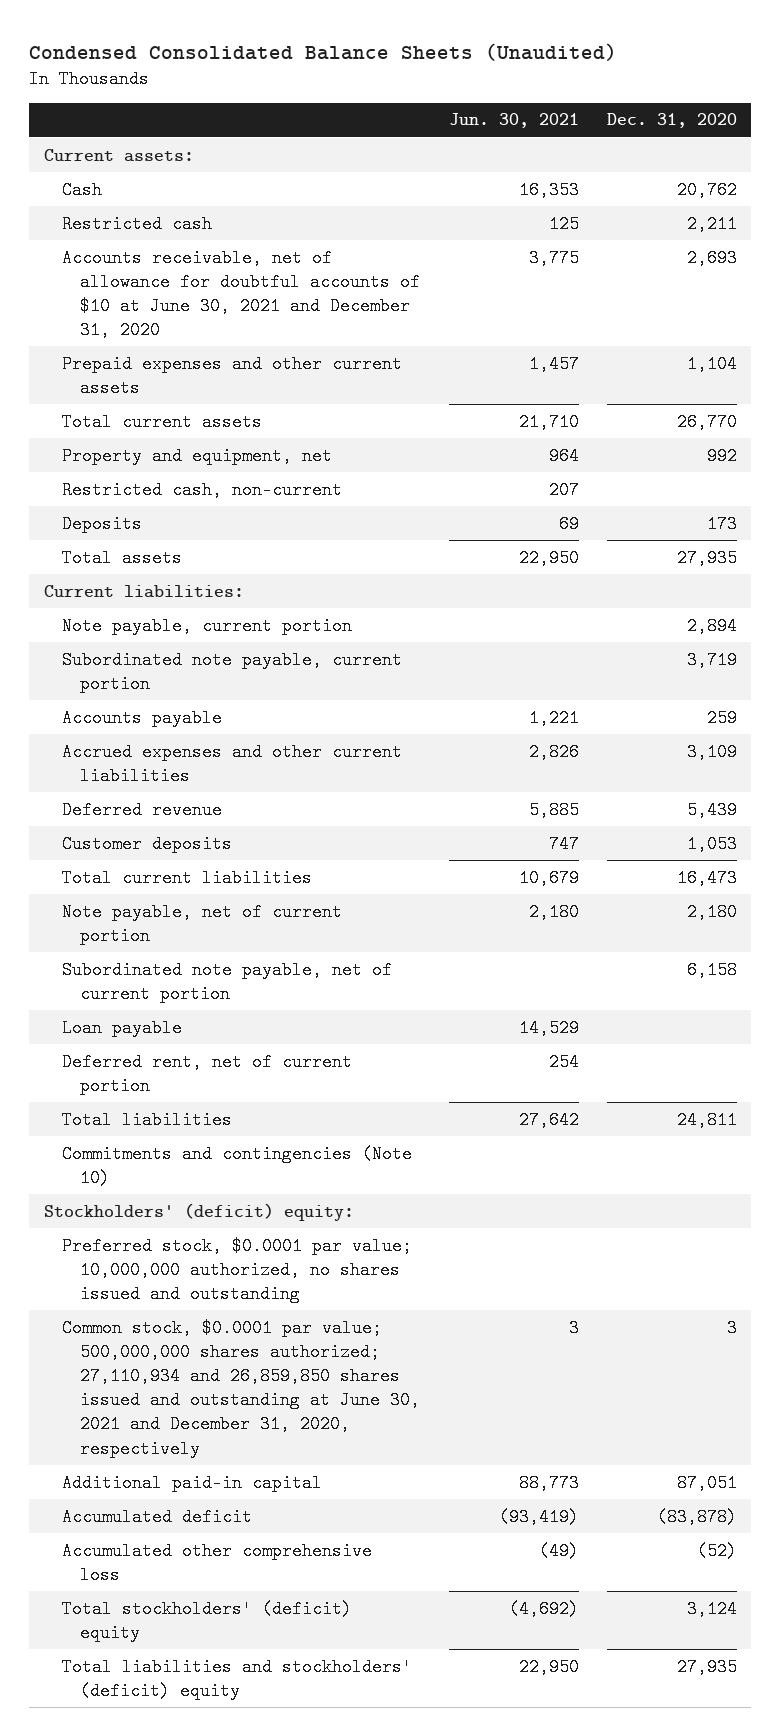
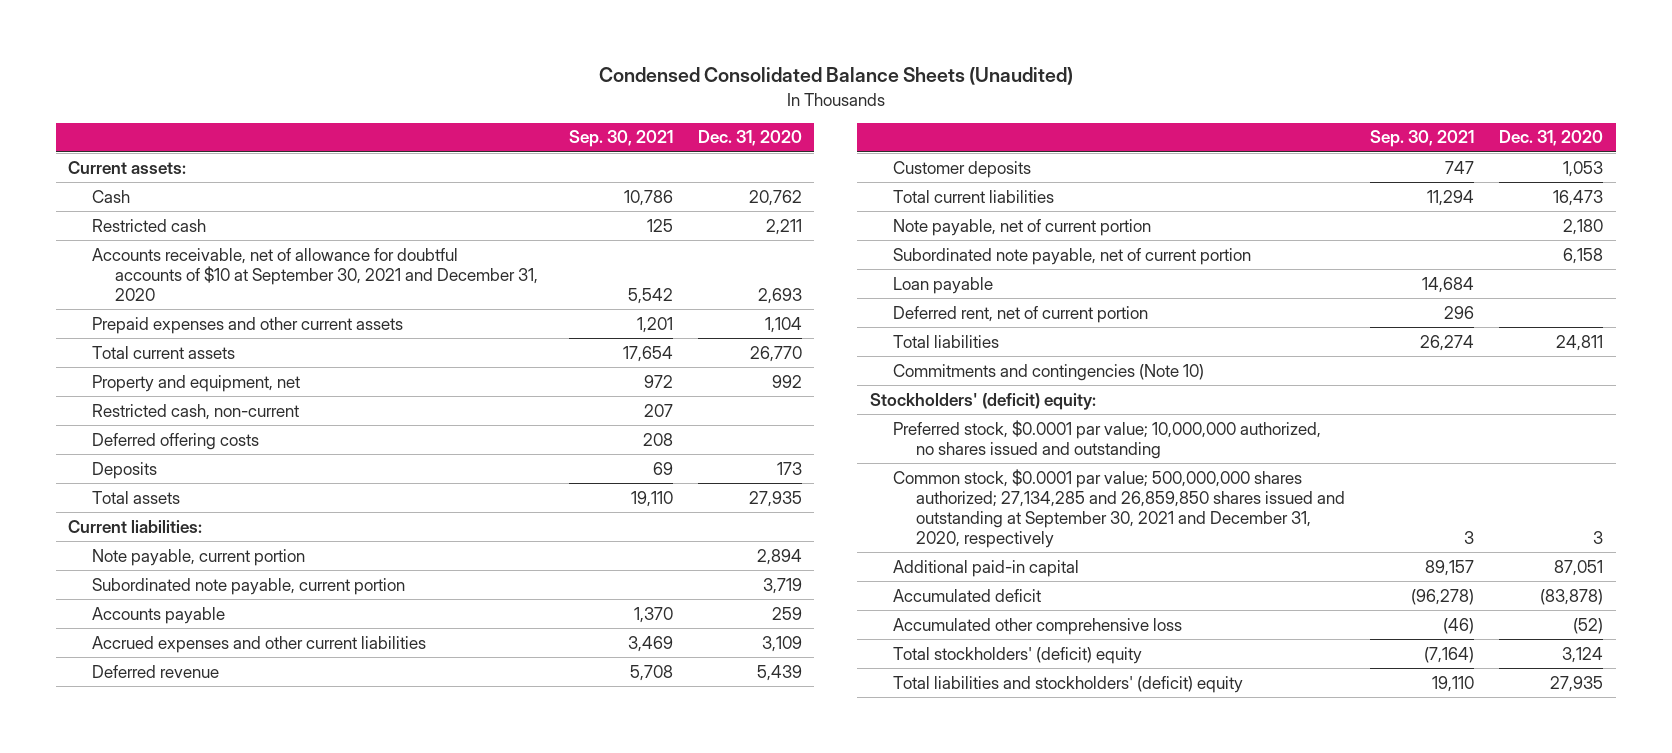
[448,113,579,129] Jun. 30, 2021 -> none
none -> [568,130,673,148] Sep. 30, 2021
[62,248,421,340] Accounts receivable, net of allowance for doubtful accounts of $10 at June 30, 2021 and December 31, 2020 -> [91,247,538,301] Accounts receivable, net of allowance for doubtful accounts of $10 at September 30, 2021 and December 31, 2020
none -> [91,432,259,450] Deferred offering costs
[62,1318,421,1458] Common stock, $0.0001 par value; 500,000,000 shares authorized; 27,110,934 and 26,859,850 shares issued and outstanding at June 30, 2021 and December 31, 2020, respectively -> [893,468,1346,549] Common stock, $0.0001 par value; 500,000,000 shares authorized; 27,134,285 and 26,859,850 shares issued and outstanding at September 30, 2021 and December 31, 2020, respectively

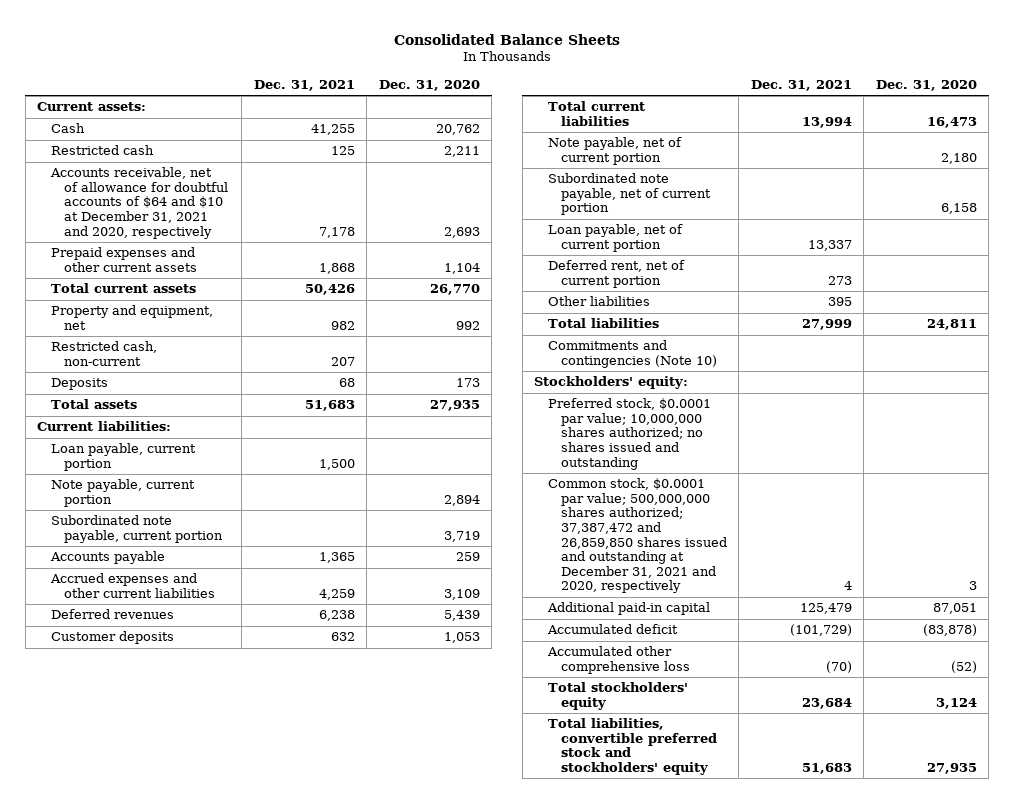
[598,67,1073,86] Condensed Consolidated Balance Sheets (Unaudited) -> [394,33,621,45] Consolidated Balance Sheets
[568,130,673,148] Sep. 30, 2021 -> none
none -> [253,79,355,91] Dec. 31, 2021
[91,247,538,301] Accounts receivable, net of allowance for doubtful accounts of $10 at September 30, 2021 and December 31, 2020 -> [49,167,228,239] Accounts receivable, net of allowance for doubtful accounts of $64 and $10 at December 31, 2021 and 2020, respectively
[91,432,259,450] Deferred offering costs -> none
none -> [50,443,196,471] Loan payable, current portion
[91,664,219,678] Deferred revenue -> [50,609,174,620] Deferred revenues
[893,276,994,294] Loan payable -> [547,224,683,252] Loan payable, net of current portion
none -> [547,296,650,307] Other liabilities
[869,392,1096,410] Stockholders' (deficit) equity: -> [534,376,689,390] Stockholders' equity:
[893,419,1322,459] Preferred stock, $0.0001 par value; 10,000,000 authorized, no shares issued and outstanding -> [547,398,711,470] Preferred stock, $0.0001 par value; 10,000,000 shares authorized; no shares issued and outstanding
[893,468,1346,549] Common stock, $0.0001 par value; 500,000,000 shares authorized; 27,134,285 and 26,859,850 shares issued and outstanding at September 30, 2021 and December 31, 2020, respectively -> [547,478,727,594] Common stock, $0.0001 par value; 500,000,000 shares authorized; 37,387,472 and 26,859,850 shares issued and outstanding at December 31, 2021 and 2020, respectively
[893,646,1143,664] Total stockholders' (deficit) equity -> [547,682,688,710] Total stockholders' equity
[893,675,1244,693] Total liabilities and stockholders' (deficit) equity -> [547,718,717,776] Total liabilities, convertible preferred stock and stockholders' equity

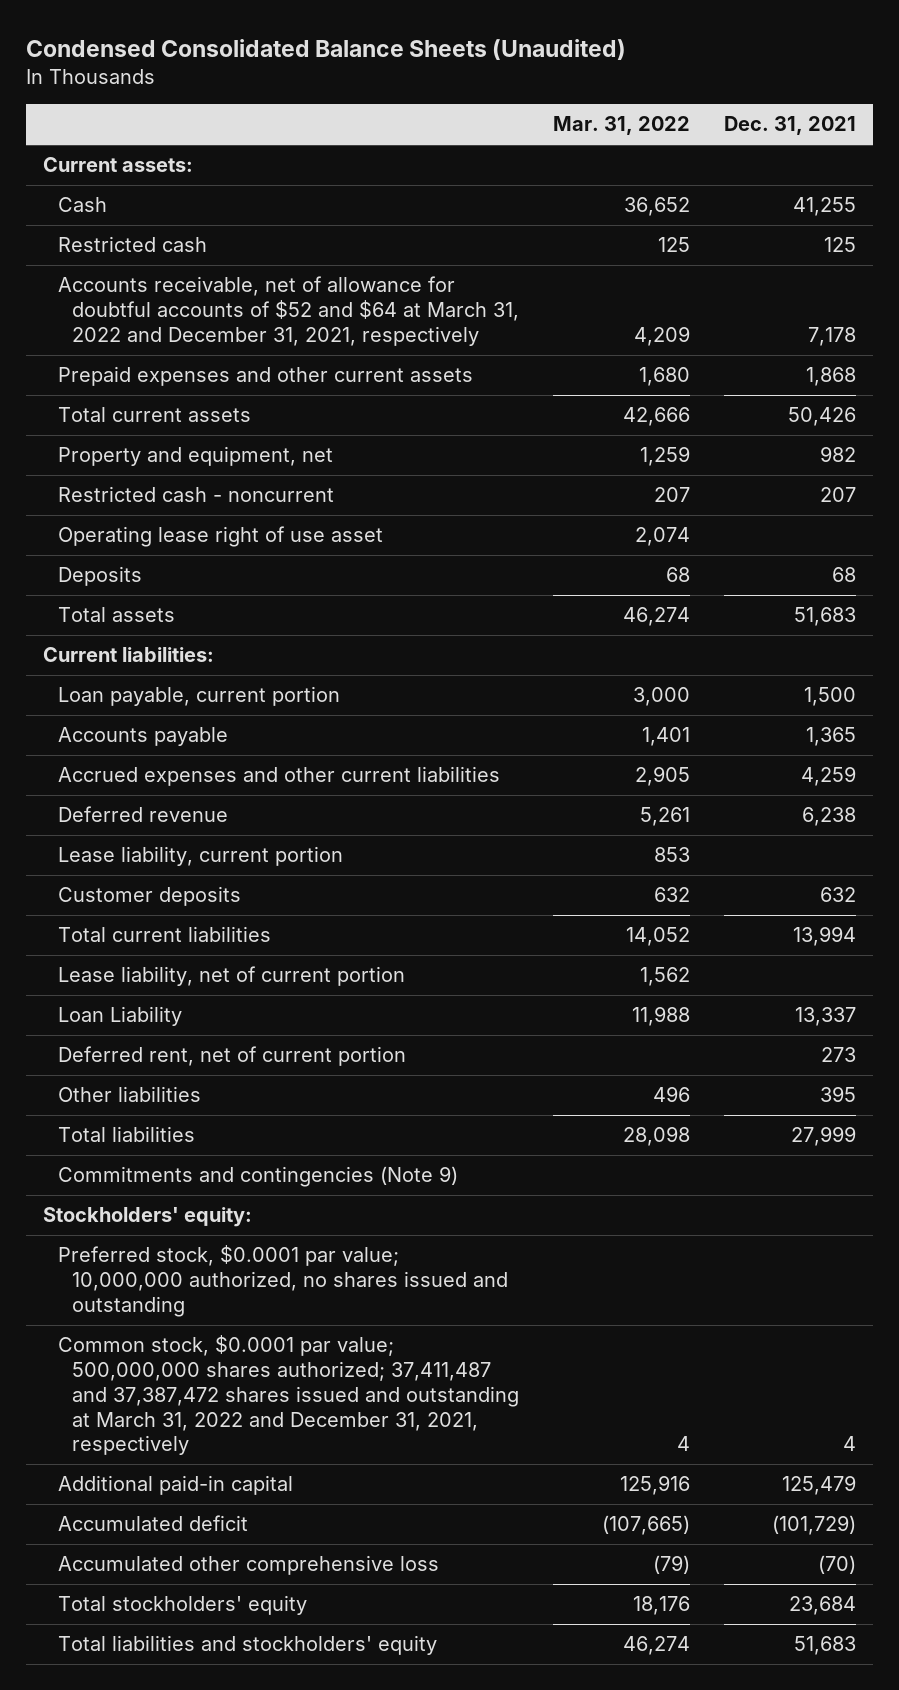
[394,33,621,45] Consolidated Balance Sheets -> [26,39,627,61] Condensed Consolidated Balance Sheets (Unaudited)
[378,79,480,91] Dec. 31, 2020 -> none
none -> [553,116,691,136] Mar. 31, 2022
[49,167,228,239] Accounts receivable, net of allowance for doubtful accounts of $64 and $10 at December 31, 2021 and 2020, respectively -> [57,276,520,346] Accounts receivable, net of allowance for doubtful accounts of $52 and $64 at March 31, 2022 and December 31, 2021, respectively
[50,341,157,366] Restricted cash, non-current -> [57,486,334,503] Restricted cash - noncurrent
none -> [57,526,383,548] Operating lease right of use asset
[50,479,195,507] Note payable, current portion -> none
[50,515,223,543] Subordinated note payable, current portion -> none
[50,609,174,620] Deferred revenues -> [57,806,228,823] Deferred revenue
none -> [57,846,343,867] Lease liability, current portion
[547,137,682,165] Note payable, net of current portion -> none
[547,173,711,216] Subordinated note payable, net of current portion -> [57,966,405,987] Lease liability, net of current portion
[547,224,683,252] Loan payable, net of current portion -> [57,1006,182,1027] Loan Liability
[547,340,717,368] Commitments and contingencies (Note 10) -> [57,1166,458,1188] Commitments and contingencies (Note 9)
[547,398,711,470] Preferred stock, $0.0001 par value; 10,000,000 shares authorized; no shares issued and outstanding -> [57,1245,509,1317] Preferred stock, $0.0001 par value; 10,000,000 authorized, no shares issued and outstanding
[547,478,727,594] Common stock, $0.0001 par value; 500,000,000 shares authorized; 37,387,472 and 26,859,850 shares issued and outstanding at December 31, 2021 and 2020, respectively -> [57,1335,520,1456] Common stock, $0.0001 par value; 500,000,000 shares authorized; 37,411,487 and 37,387,472 shares issued and outstanding at March 31, 2022 and December 31, 2021, respectively
[547,718,717,776] Total liabilities, convertible preferred stock and stockholders' equity -> [57,1635,437,1656] Total liabilities and stockholders' equity

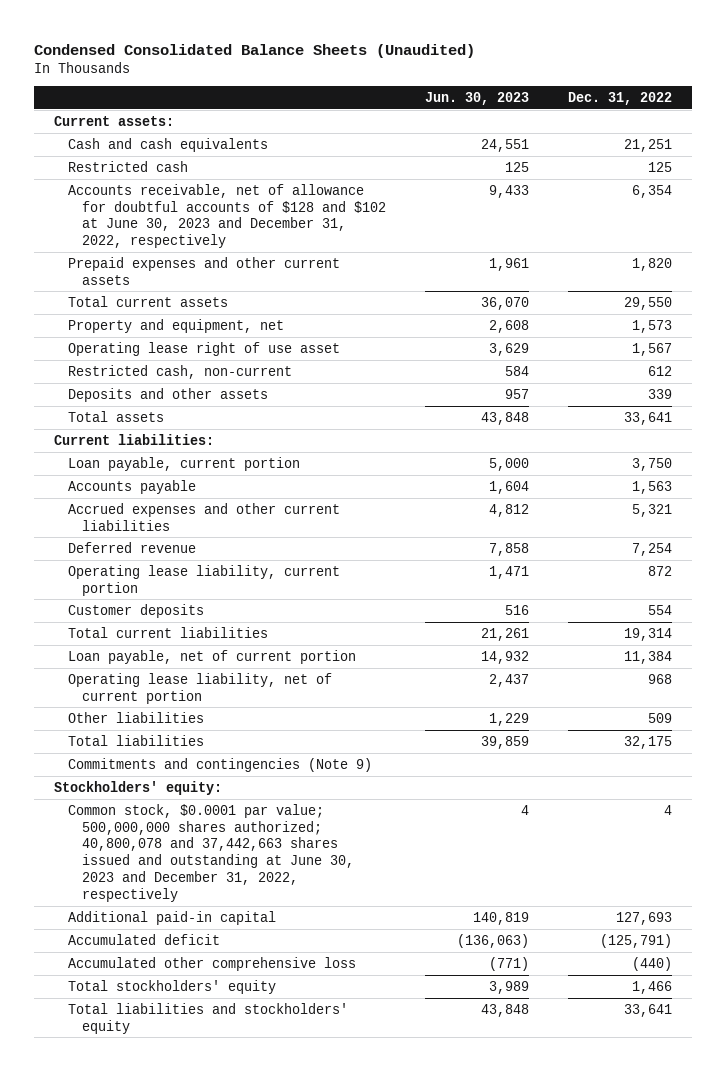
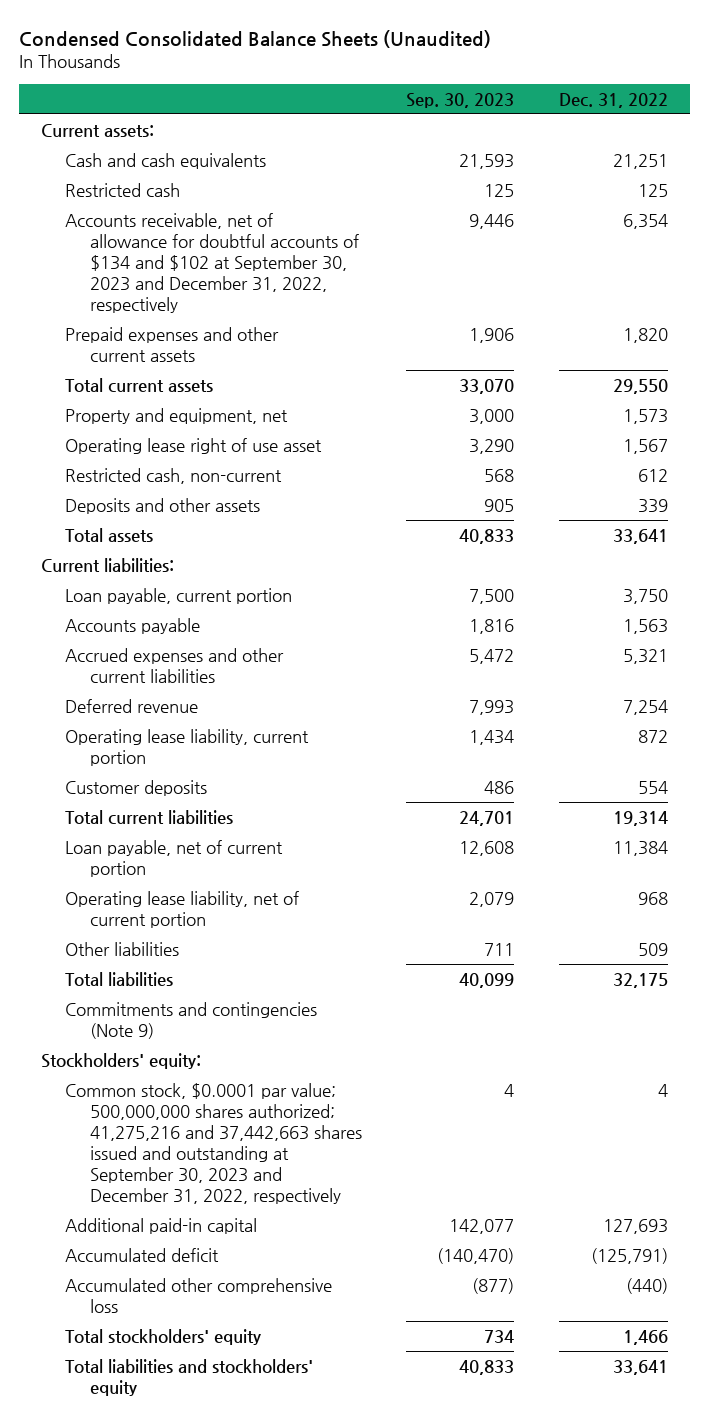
[424,92,529,106] Jun. 30, 2023 -> none
none -> [406,92,515,108] Sep. 30, 2023
[67,183,386,249] Accounts receivable, net of allowance for doubtful accounts of $128 and $102 at June 30, 2023 and December 31, 2022, respectively -> [65,212,360,313] Accounts receivable, net of allowance for doubtful accounts of $134 and $102 at September 30, 2023 and December 31, 2022, respectively
[67,803,354,902] Common stock, $0.0001 par value; 500,000,000 shares authorized; 40,800,078 and 37,442,663 shares issued and outstanding at June 30, 2023 and December 31, 2022, respectively -> [65,1082,363,1204] Common stock, $0.0001 par value; 500,000,000 shares authorized; 41,275,216 and 37,442,663 shares issued and outstanding at September 30, 2023 and December 31, 2022, respectively

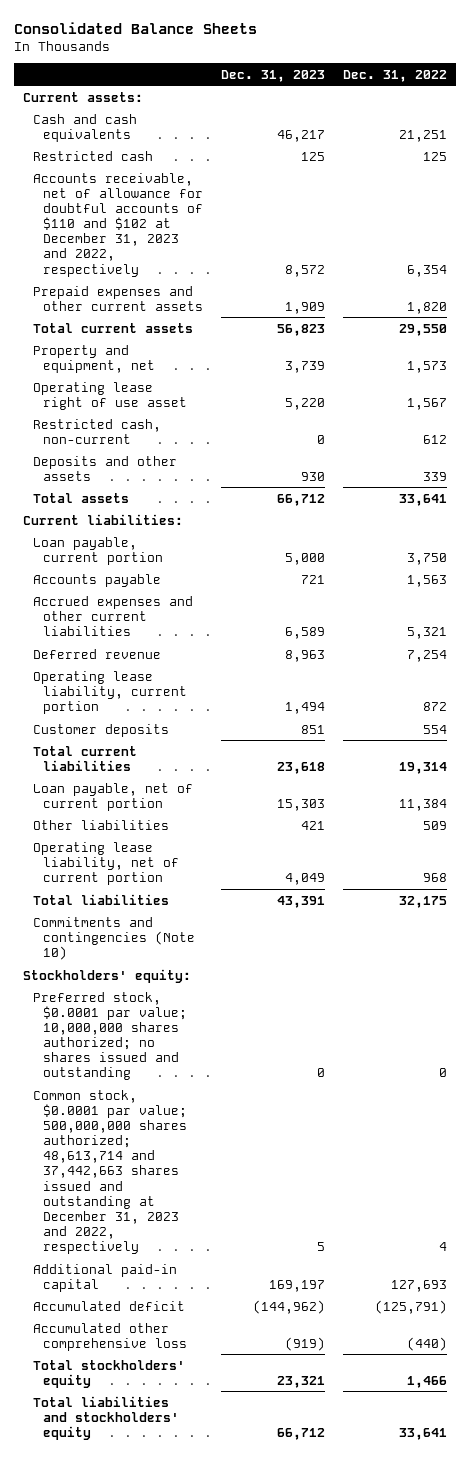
[18,29,491,48] Condensed Consolidated Balance Sheets (Unaudited) -> [14,21,258,34] Consolidated Balance Sheets
[406,92,515,108] Sep. 30, 2023 -> none
none -> [221,69,326,82] Dec. 31, 2023
[65,212,360,313] Accounts receivable, net of allowance for doubtful accounts of $134 and $102 at September 30, 2023 and December 31, 2022, respectively -> [33,172,204,277] Accounts receivable, net of allowance for doubtful accounts of $110 and $102 at December 31, 2023 and 2022, respectively
[65,890,300,928] Operating lease liability, net of current portion -> [33,841,180,885] Operating lease liability, net of current portion
[65,1001,318,1039] Commitments and contingencies (Note 9) -> [33,916,196,960] Commitments and contingencies (Note 10)
none -> [33,991,188,1081] Preferred stock, $0.0001 par value; 10,000,000 shares authorized; no shares issued and outstanding
[65,1082,363,1204] Common stock, $0.0001 par value; 500,000,000 shares authorized; 41,275,216 and 37,442,663 shares issued and outstanding at September 30, 2023 and December 31, 2022, respectively -> [33,1089,188,1255] Common stock, $0.0001 par value; 500,000,000 shares authorized; 48,613,714 and 37,442,663 shares issued and outstanding at December 31, 2023 and 2022, respectively

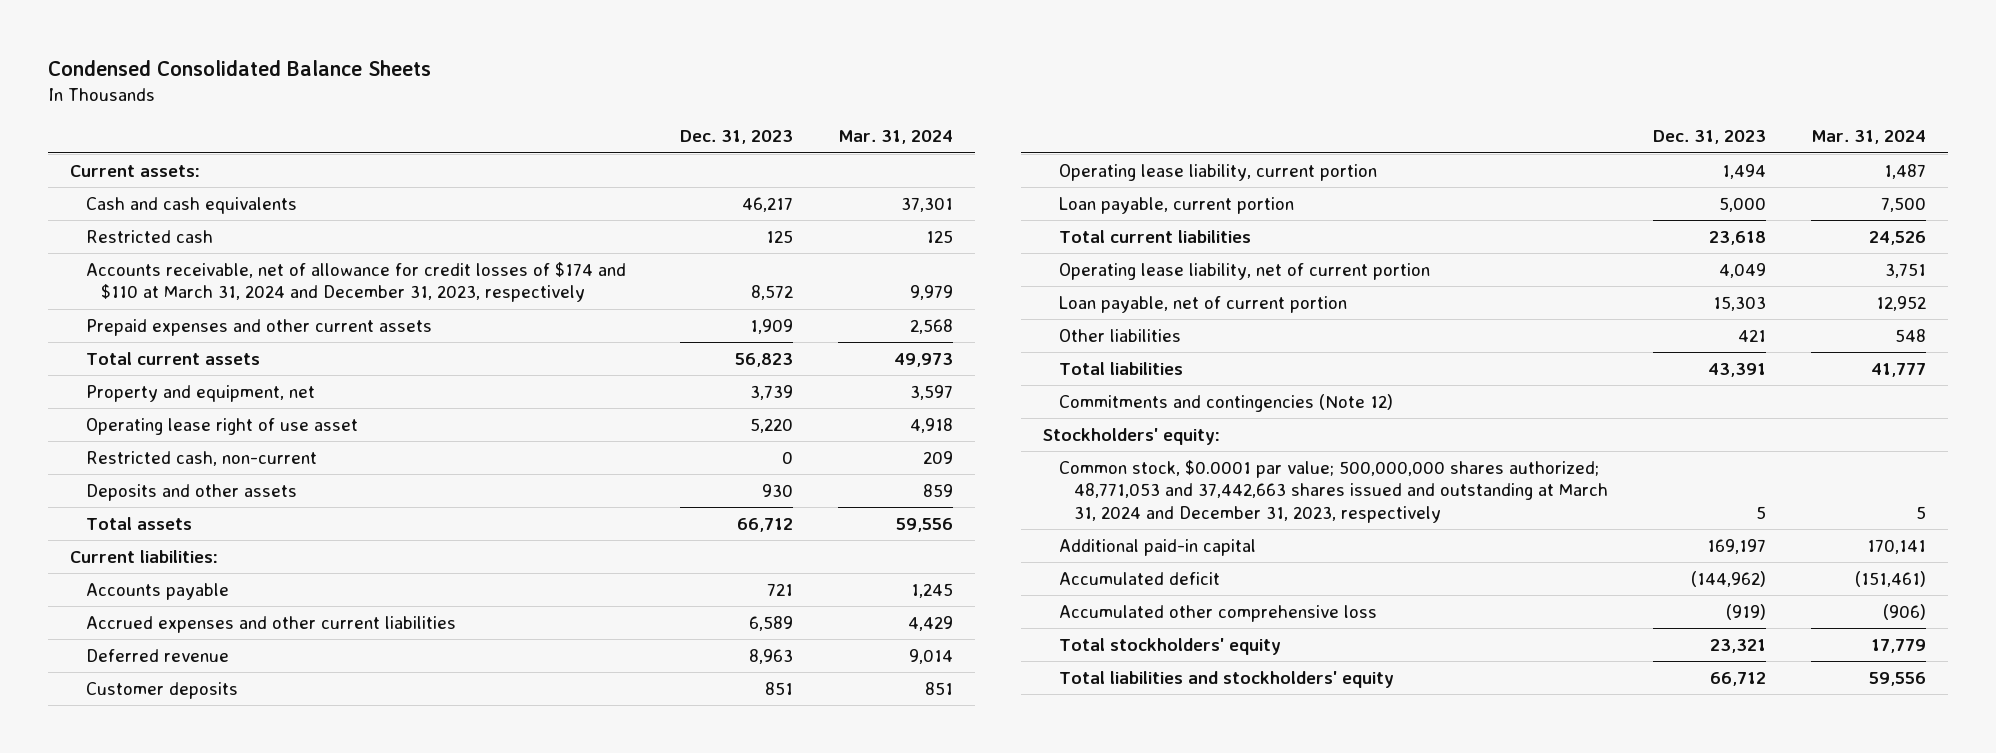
[14,21,258,34] Consolidated Balance Sheets -> [47,60,431,77] Condensed Consolidated Balance Sheets
[343,69,448,82] Dec. 31, 2022 -> none
none -> [837,130,953,145] Mar. 31, 2024
[33,172,204,277] Accounts receivable, net of allowance for doubtful accounts of $110 and $102 at December 31, 2023 and 2022, respectively -> [85,261,626,303] Accounts receivable, net of allowance for credit losses of $174 and $110 at March 31, 2024 and December 31, 2023, respectively
[33,670,188,714] Operating lease liability, current portion -> [1058,163,1377,181] Operating lease liability, current portion
[33,536,164,565] Loan payable, current portion -> [1058,196,1294,214] Loan payable, current portion
[33,841,180,885] Operating lease liability, net of current portion -> [1058,262,1430,280] Operating lease liability, net of current portion
[33,916,196,960] Commitments and contingencies (Note 10) -> [1058,393,1393,412] Commitments and contingencies (Note 12)
[33,991,188,1081] Preferred stock, $0.0001 par value; 10,000,000 shares authorized; no shares issued and outstanding -> none
[33,1089,188,1255] Common stock, $0.0001 par value; 500,000,000 shares authorized; 48,613,714 and 37,442,663 shares issued and outstanding at December 31, 2023 and 2022, respectively -> [1058,459,1609,523] Common stock, $0.0001 par value; 500,000,000 shares authorized; 48,771,053 and 37,442,663 shares issued and outstanding at March 31, 2024 and December 31, 2023, respectively

